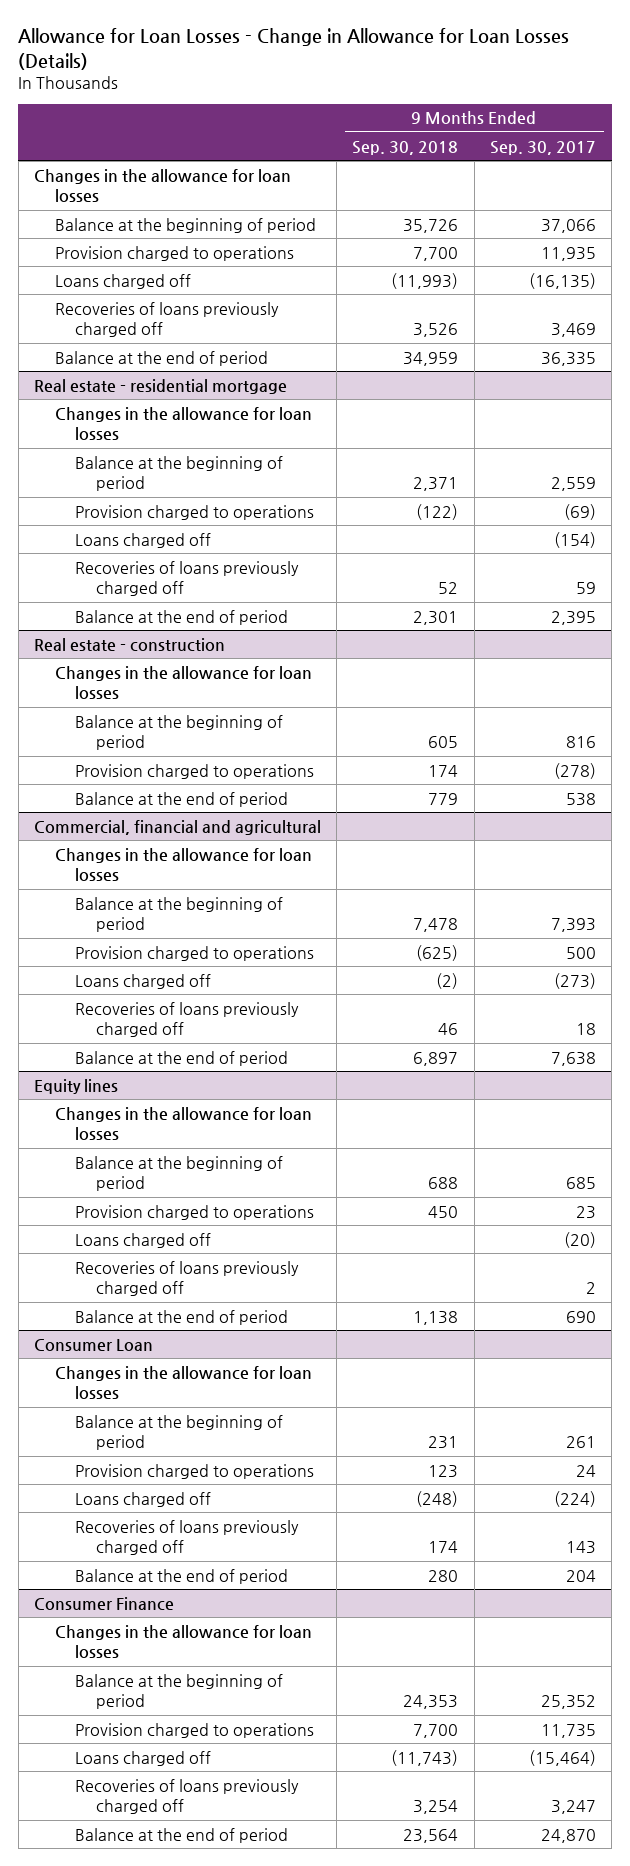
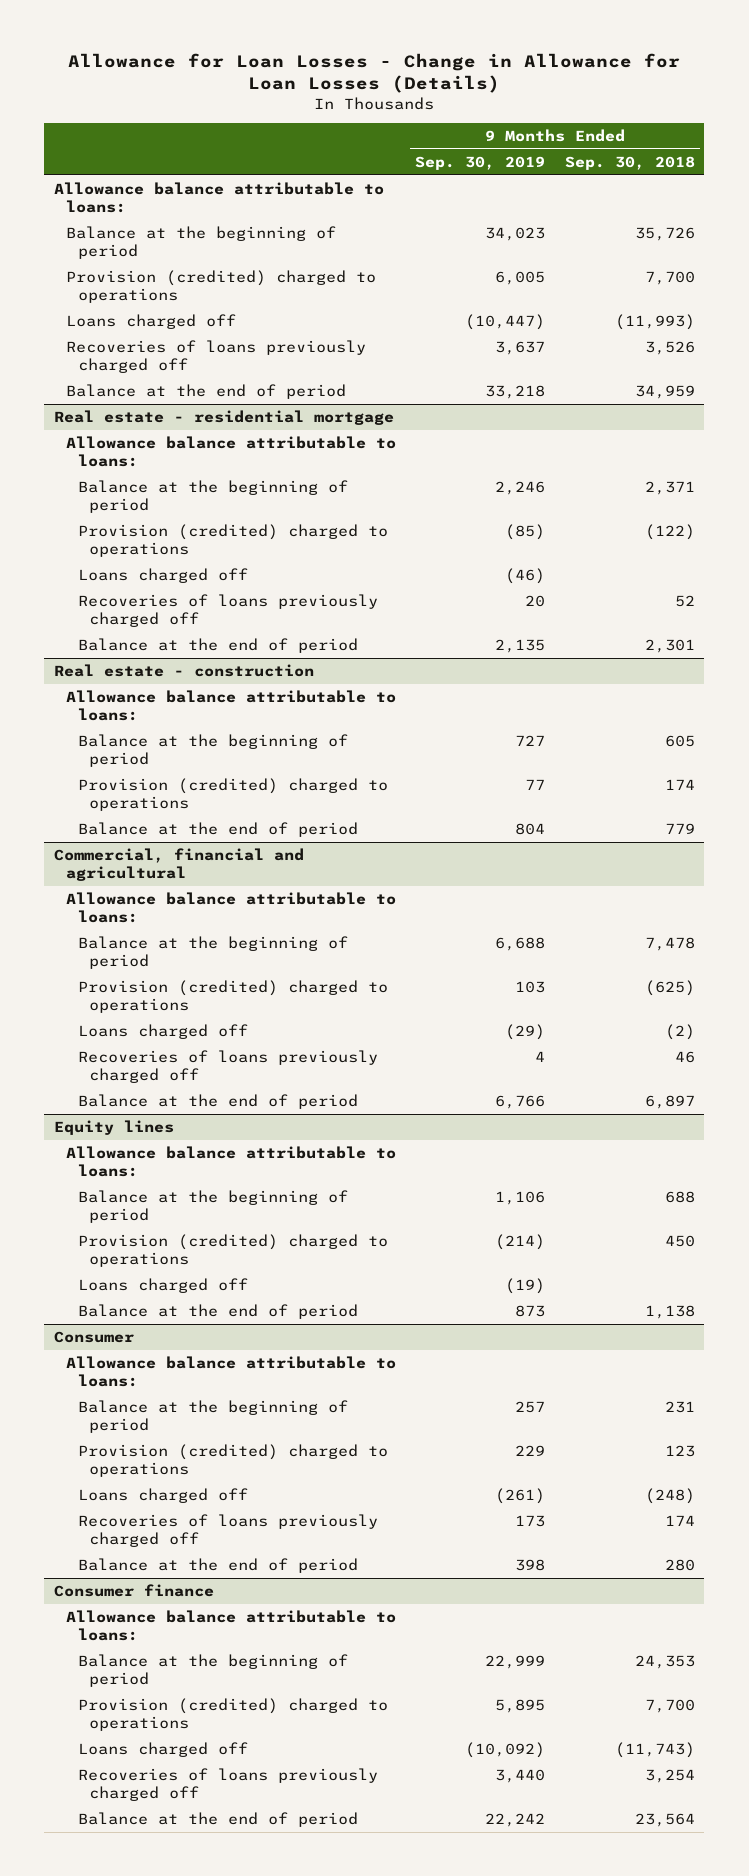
[490,140,597,155] Sep. 30, 2017 -> none
none -> [415,155,546,170] Sep. 30, 2019
[33,168,291,202] Changes in the allowance for loan losses -> [54,181,385,214] Allowance balance attributable to loans:
[54,245,294,261] Provision charged to operations -> [65,269,376,304] Provision (credited) charged to operations
[54,406,312,440] Changes in the allowance for loan losses -> [65,435,396,468] Allowance balance attributable to loans:
[75,504,315,520] Provision charged to operations -> [77,523,388,558] Provision (credited) charged to operations
[54,665,312,699] Changes in the allowance for loan losses -> [65,689,396,722] Allowance balance attributable to loans:
[75,763,315,779] Provision charged to operations -> [77,777,388,812] Provision (credited) charged to operations
[54,847,312,881] Changes in the allowance for loan losses -> [65,891,396,924] Allowance balance attributable to loans:
[75,945,315,961] Provision charged to operations -> [77,979,388,1014] Provision (credited) charged to operations
[54,1106,312,1140] Changes in the allowance for loan losses -> [65,1145,396,1178] Allowance balance attributable to loans:
[75,1204,315,1220] Provision charged to operations -> [77,1233,388,1268] Provision (credited) charged to operations
[75,1260,300,1296] Recoveries of loans previously charged off -> none
[33,1338,153,1351] Consumer Loan -> [54,1330,135,1343] Consumer
[54,1365,312,1399] Changes in the allowance for loan losses -> [65,1355,396,1388] Allowance balance attributable to loans:
[75,1463,315,1479] Provision charged to operations -> [77,1443,388,1478] Provision (credited) charged to operations
[33,1596,174,1611] Consumer Finance -> [54,1583,215,1597] Consumer finance
[54,1624,312,1658] Changes in the allowance for loan losses -> [65,1609,396,1642] Allowance balance attributable to loans:
[75,1722,315,1738] Provision charged to operations -> [77,1697,388,1732] Provision (credited) charged to operations

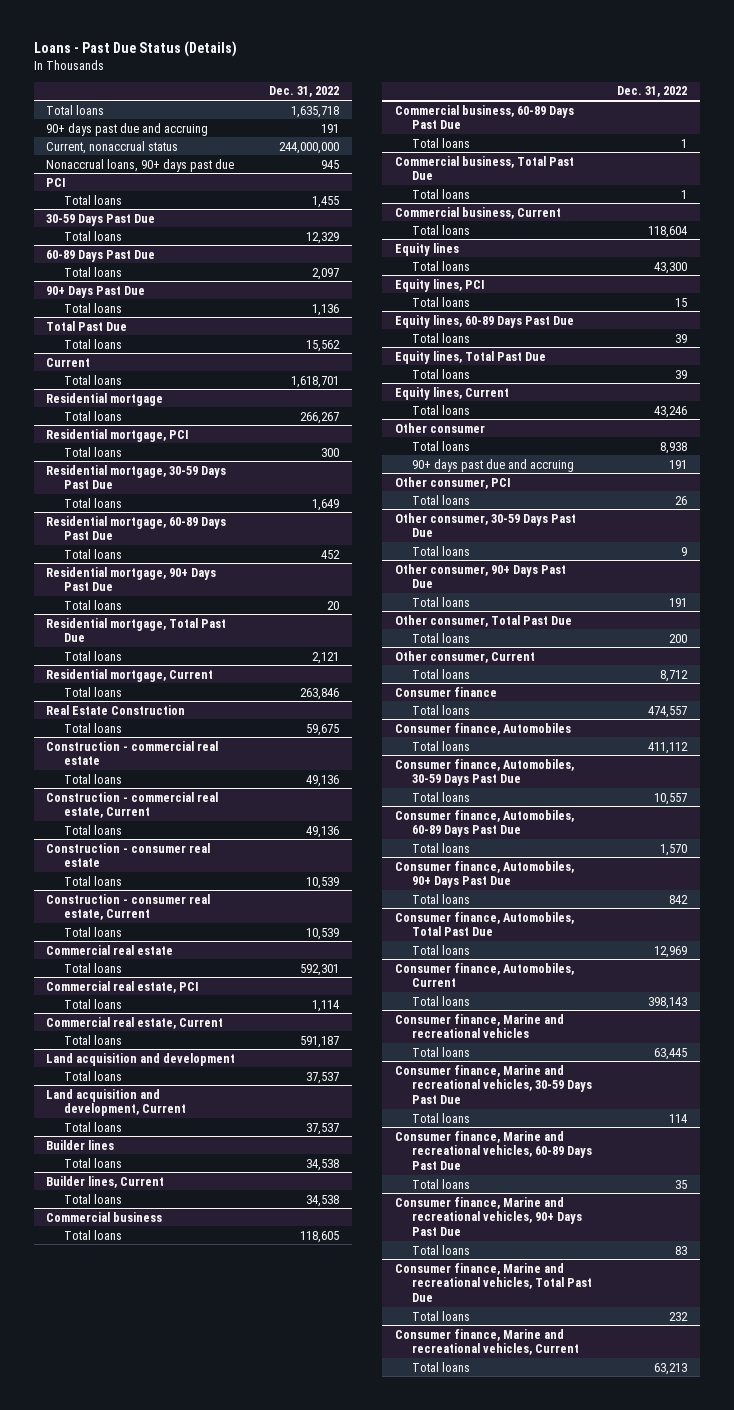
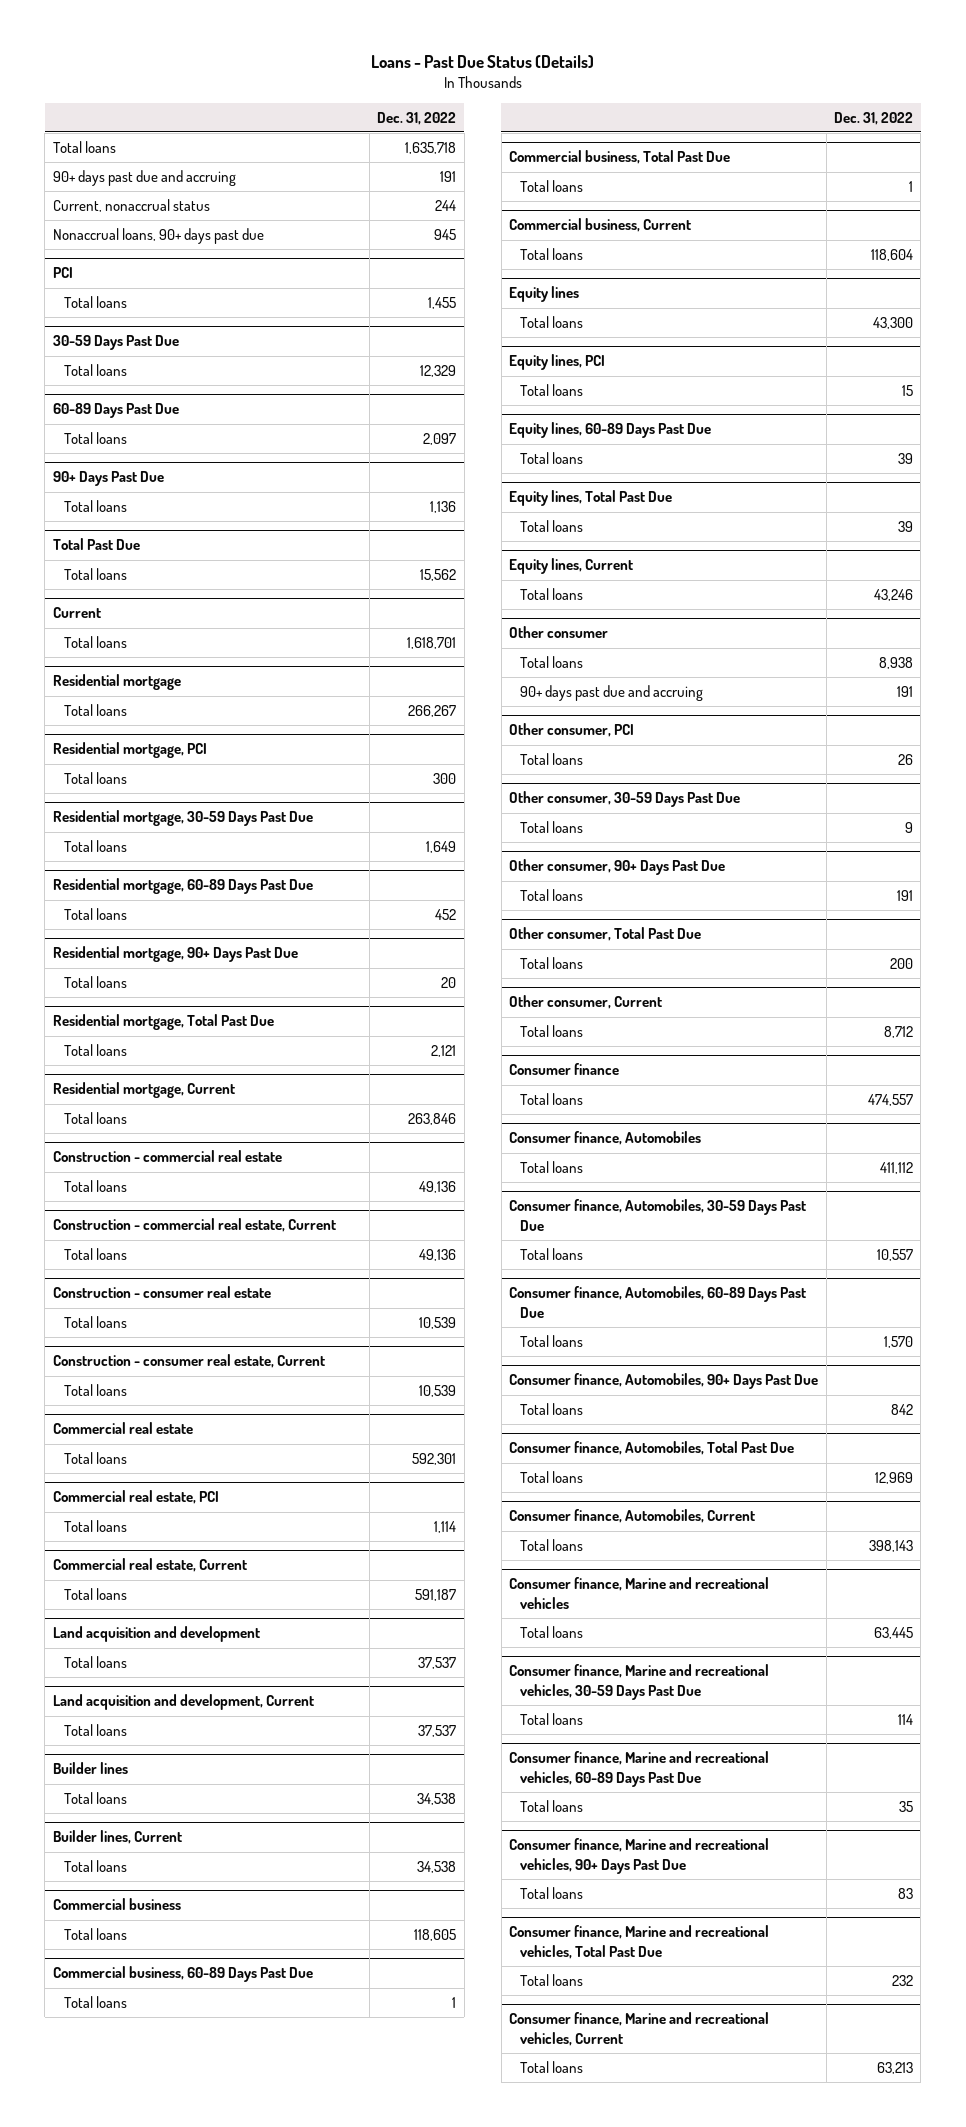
[279,141,340,154] 244,000,000 -> [435,199,457,211] 244
[46,704,186,715] Real Estate Construction -> none
[64,722,123,733] Total loans -> none

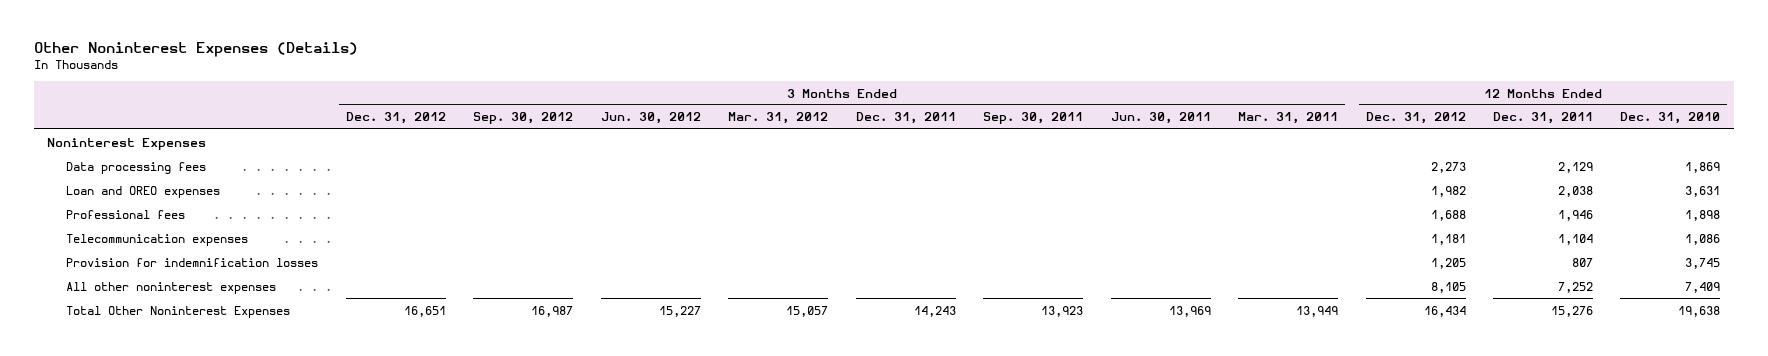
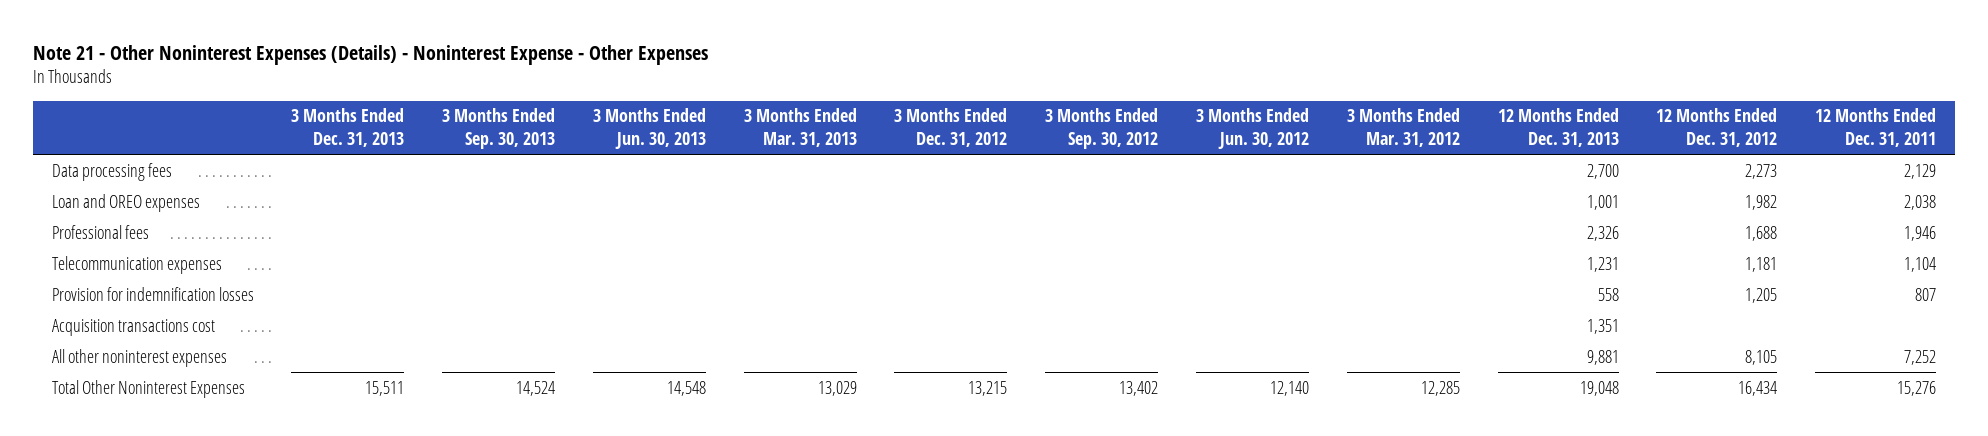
[33,41,358,57] Other Noninterest Expenses (Details) -> [32,44,708,65] Note 21 - Other Noninterest Expenses (Details) - Noninterest Expense - Other Expenses
[855,112,956,125] Dec. 31, 2011 -> none
[983,112,1084,125] Sep. 30, 2011 -> none
[1110,112,1211,125] Jun. 30, 2011 -> none
[1238,112,1339,125] Mar. 31, 2011 -> none
[1620,112,1721,125] Dec. 31, 2010 -> none
none -> [291,108,405,147] 3 Months Ended Dec. 31, 2013
none -> [442,108,556,149] 3 Months Ended Sep. 30, 2013
none -> [592,108,706,149] 3 Months Ended Jun. 30, 2013
none -> [743,108,857,147] 3 Months Ended Mar. 31, 2013
none -> [1497,108,1619,147] 12 Months Ended Dec. 31, 2013
[47,137,207,150] Noninterest Expenses -> none
none -> [51,318,215,336] Acquisition transactions cost
[403,305,446,317] 16,651 -> [968,380,1008,396] 13,215
[531,305,574,317] 16,987 -> [1119,380,1159,396] 13,402
[658,305,701,317] 15,227 -> [1270,380,1310,396] 12,140
[786,305,829,317] 15,057 -> [1420,380,1460,396] 12,285

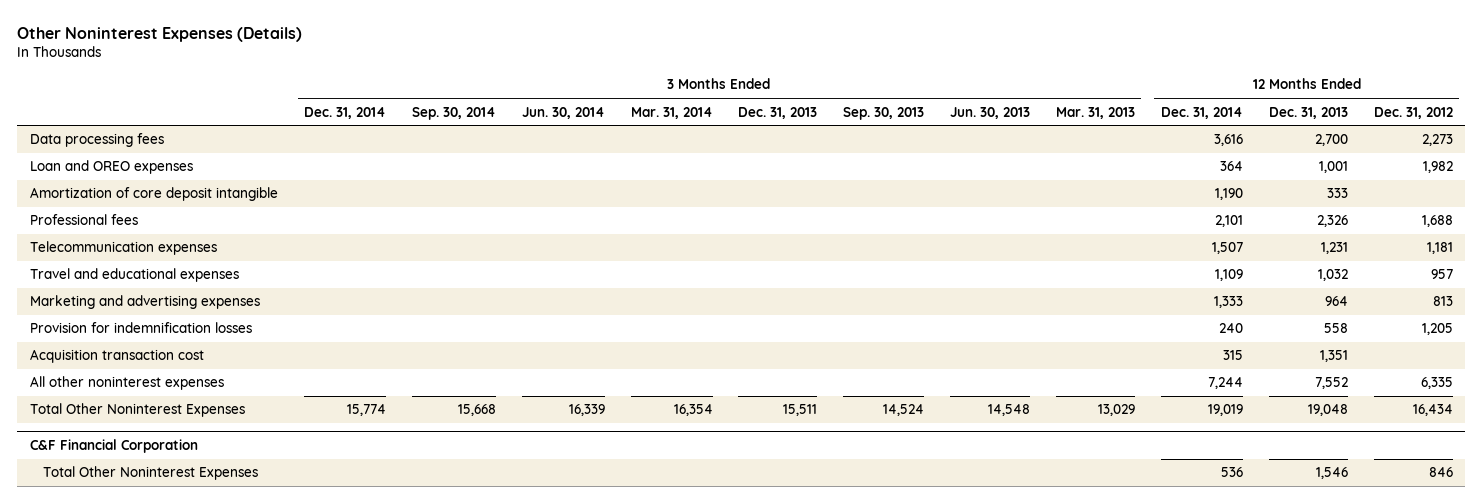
[32,44,708,65] Note 21 - Other Noninterest Expenses (Details) - Noninterest Expense - Other Expenses -> [17,26,303,42] Other Noninterest Expenses (Details)
[894,108,1008,147] 3 Months Ended Dec. 31, 2012 -> none
[1045,108,1159,149] 3 Months Ended Sep. 30, 2012 -> none
[1196,108,1310,149] 3 Months Ended Jun. 30, 2012 -> none
[1346,108,1460,147] 3 Months Ended Mar. 31, 2012 -> none
[1815,108,1937,147] 12 Months Ended Dec. 31, 2011 -> none
none -> [303,106,386,119] Dec. 31, 2014
none -> [411,106,496,120] Sep. 30, 2014
none -> [521,106,605,119] Jun. 30, 2014
none -> [630,106,713,119] Mar. 31, 2014
none -> [1160,106,1243,119] Dec. 31, 2014
none -> [30,187,279,202] Amortization of core deposit intangible
none -> [30,268,240,283] Travel and educational expenses
none -> [30,295,261,310] Marketing and advertising expenses
[51,318,215,336] Acquisition transactions cost -> [30,349,205,364] Acquisition transaction cost
[1586,349,1619,365] 9,881 -> [1314,377,1348,390] 7,552
[1745,349,1778,365] 8,105 -> [1420,377,1453,390] 6,335
none -> [30,439,199,454] C&F Financial Corporation
none -> [43,466,259,481] Total Other Noninterest Expenses

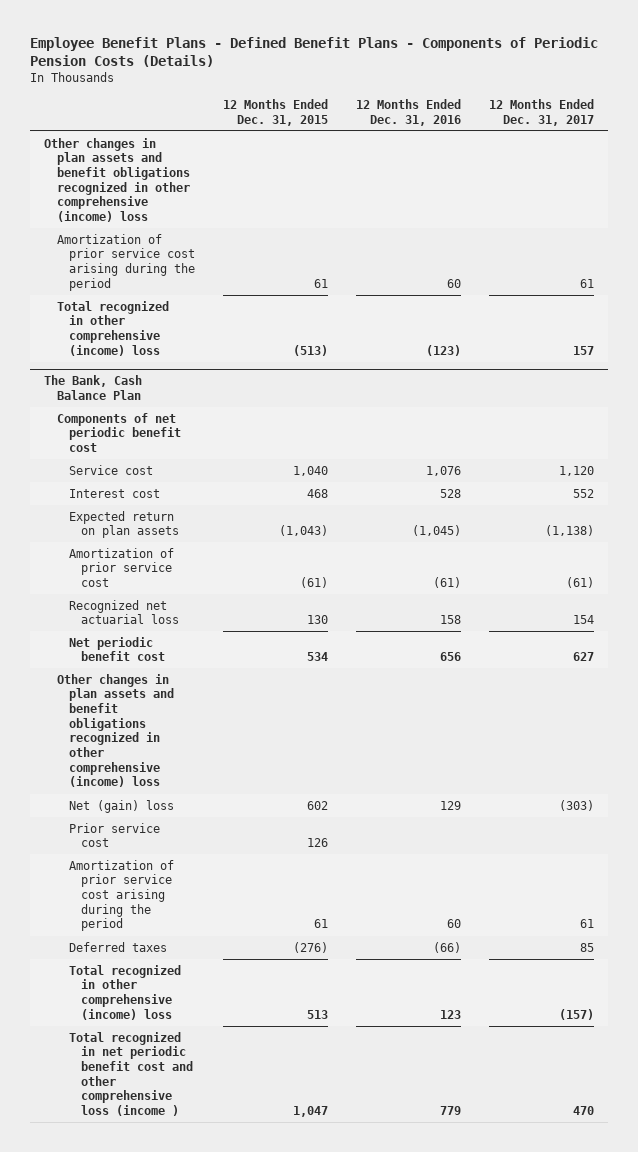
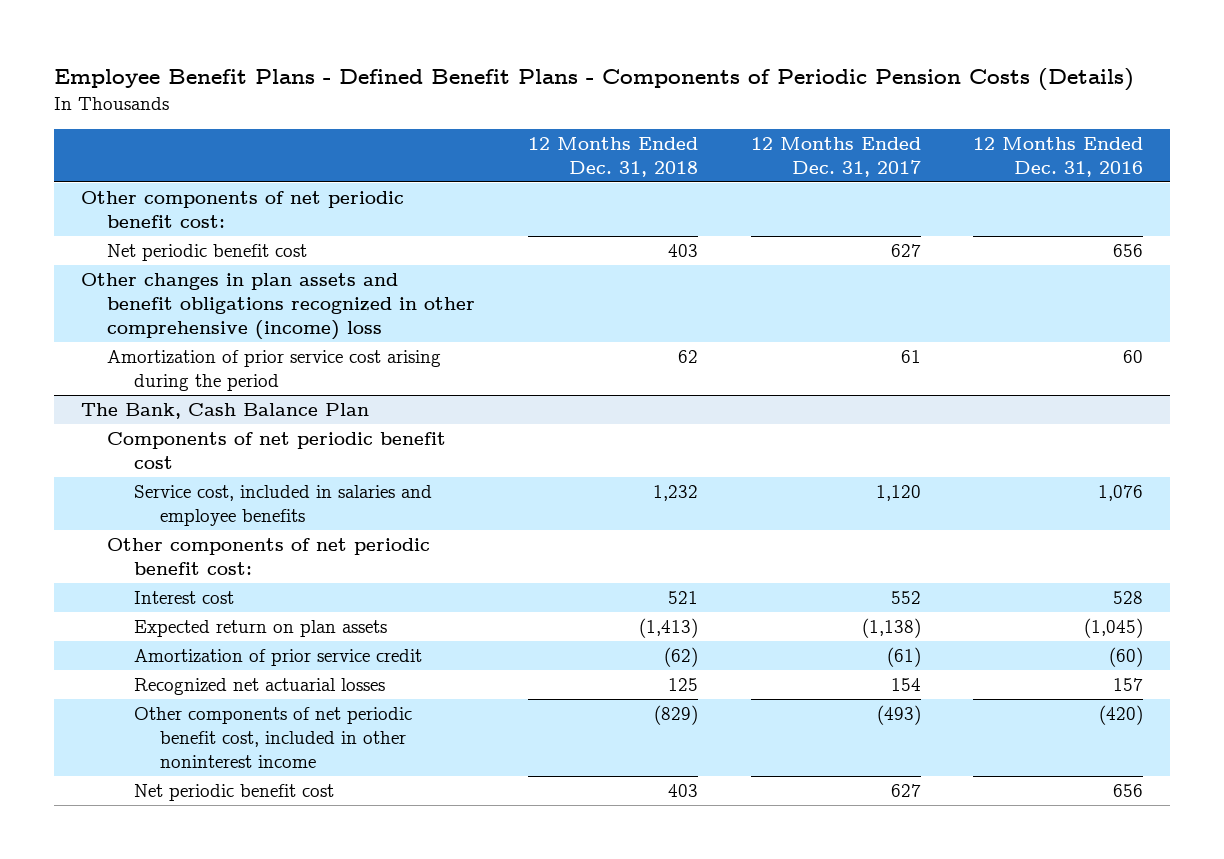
[222,98,328,126] 12 Months Ended Dec. 31, 2015 -> none
none -> [528,136,699,177] 12 Months Ended Dec. 31, 2018
none -> [80,191,404,229] Other components of net periodic benefit cost:
none -> [107,244,308,262] Net periodic benefit cost
[56,300,169,356] Total recognized in other comprehensive (income) loss -> none
[68,464,153,475] Service cost -> [133,485,432,527] Service cost, included in salaries and employee benefits
none -> [107,538,431,576] Other components of net periodic benefit cost:
[68,547,174,587] Amortization of prior service cost -> [133,649,422,667] Amortization of prior service credit
[432,576,461,588] (61) -> [1109,647,1144,668] (60)
[68,599,180,625] Recognized net actuarial loss -> [133,678,385,696] Recognized net actuarial losses
[439,615,461,625] 158 -> [1113,678,1144,692] 157
none -> [133,707,412,768] Other components of net periodic benefit cost, included in other noninterest income
[56,673,174,788] Other changes in plan assets and benefit obligations recognized in other comprehensive (income) loss -> none
[68,799,174,813] Net (gain) loss -> none
[68,822,160,848] Prior service cost -> none
[68,859,174,932] Amortization of prior service cost arising during the period -> none
[68,941,167,952] Deferred taxes -> none
[68,964,181,1020] Total recognized in other comprehensive (income) loss -> none
[68,1031,194,1117] Total recognized in net periodic benefit cost and other comprehensive loss (income ) -> none

